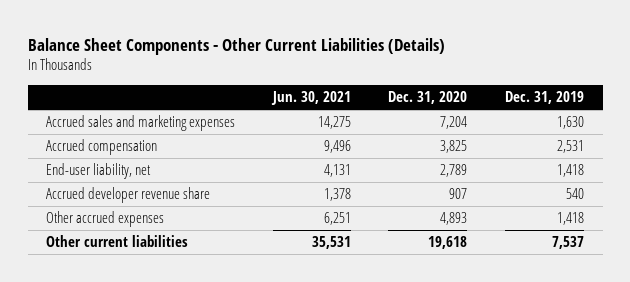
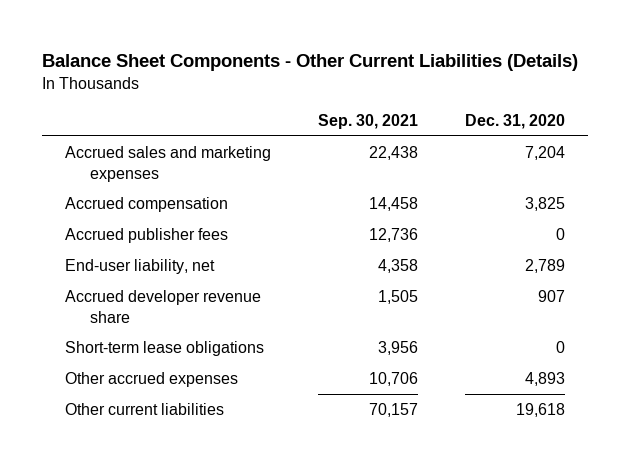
[270,91,351,106] Jun. 30, 2021 -> none
[504,91,584,105] Dec. 31, 2019 -> none
none -> [318,114,419,130] Sep. 30, 2021
none -> [65,227,229,243] Accrued publisher fees
none -> [65,340,265,356] Short-term lease obligations

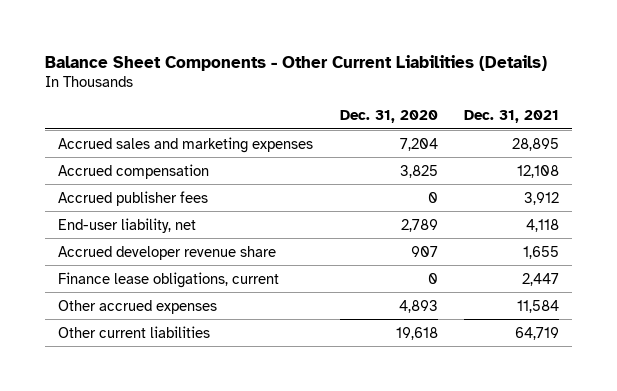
[318,114,419,130] Sep. 30, 2021 -> none
none -> [463,109,559,123] Dec. 31, 2021
[65,340,265,356] Short-term lease obligations -> [58,271,280,288] Finance lease obligations, current

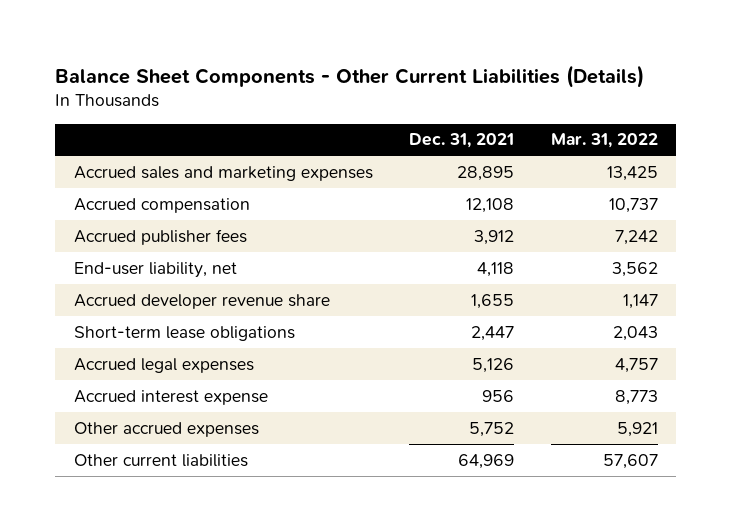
[339,109,438,123] Dec. 31, 2020 -> none
none -> [551,133,659,149] Mar. 31, 2022
[58,271,280,288] Finance lease obligations, current -> [73,325,295,341] Short-term lease obligations
none -> [73,357,254,373] Accrued legal expenses
none -> [73,389,268,405] Accrued interest expense
[516,299,559,313] 11,584 -> [469,421,515,437] 5,752
[514,326,559,340] 64,719 -> [458,453,515,469] 64,969

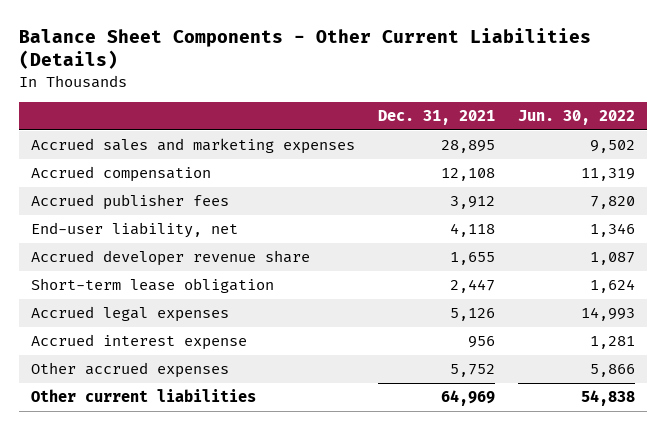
[551,133,659,149] Mar. 31, 2022 -> none
none -> [518,110,636,126] Jun. 30, 2022
[73,325,295,341] Short-term lease obligations -> [30,278,274,294] Short-term lease obligation

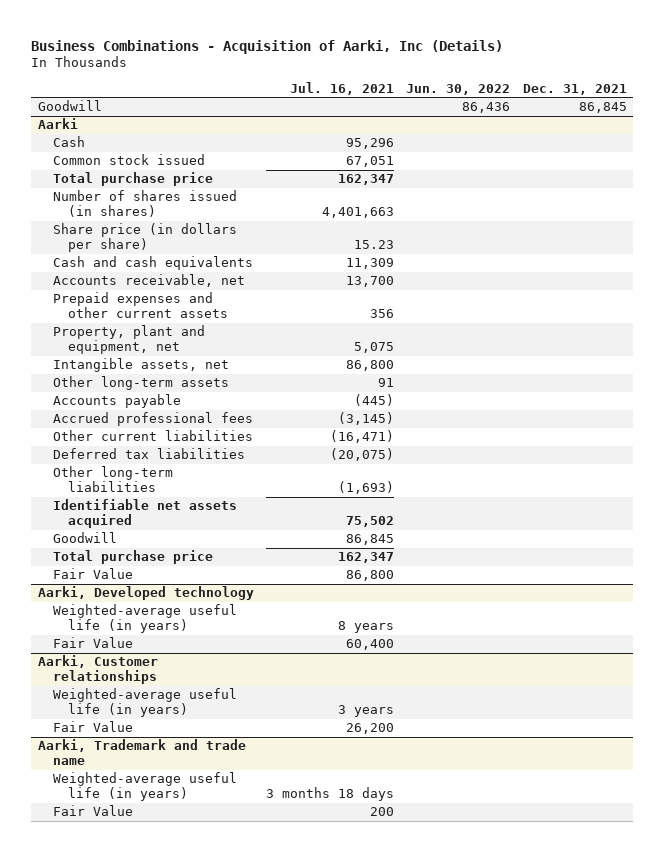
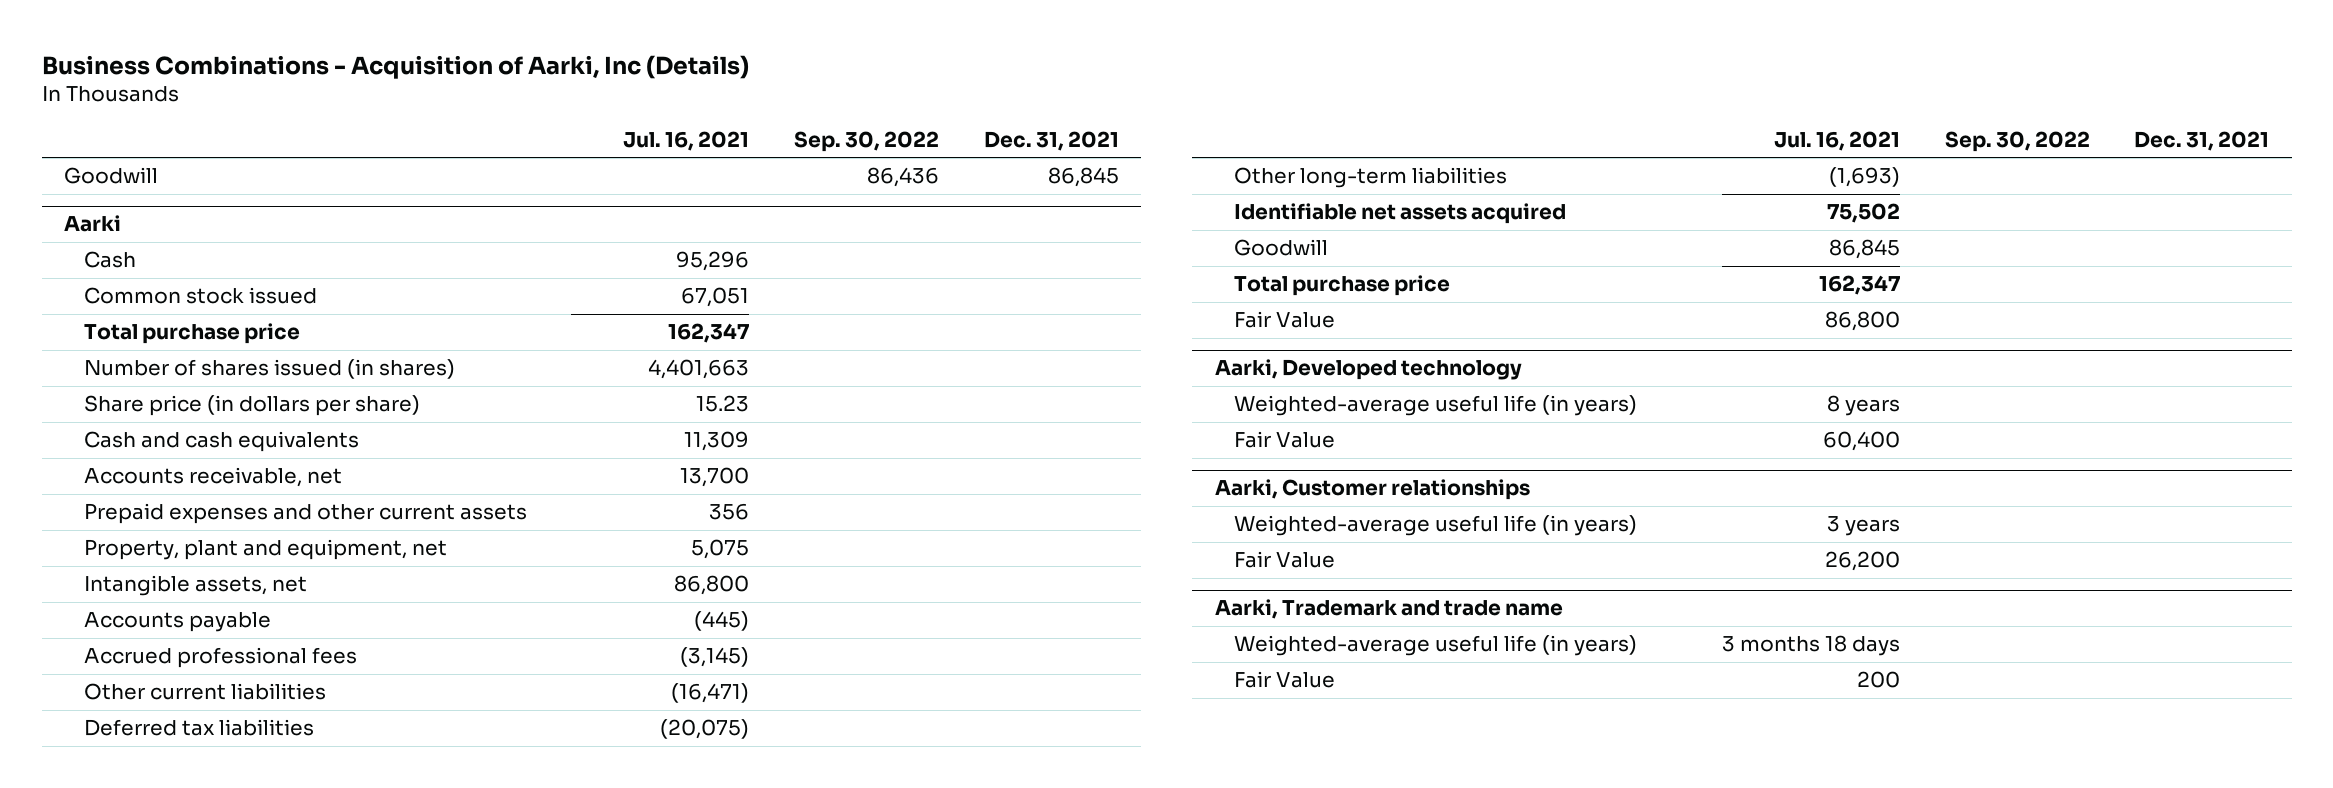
[406,83,511,95] Jun. 30, 2022 -> none
none -> [794,130,940,152] Sep. 30, 2022
[52,376,229,391] Other long-term assets -> none

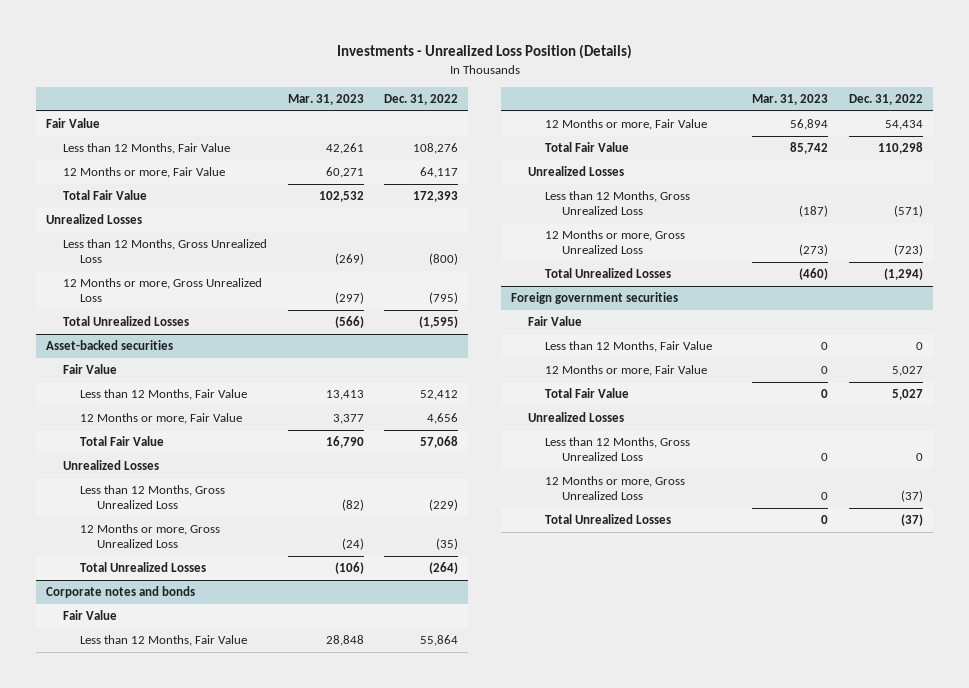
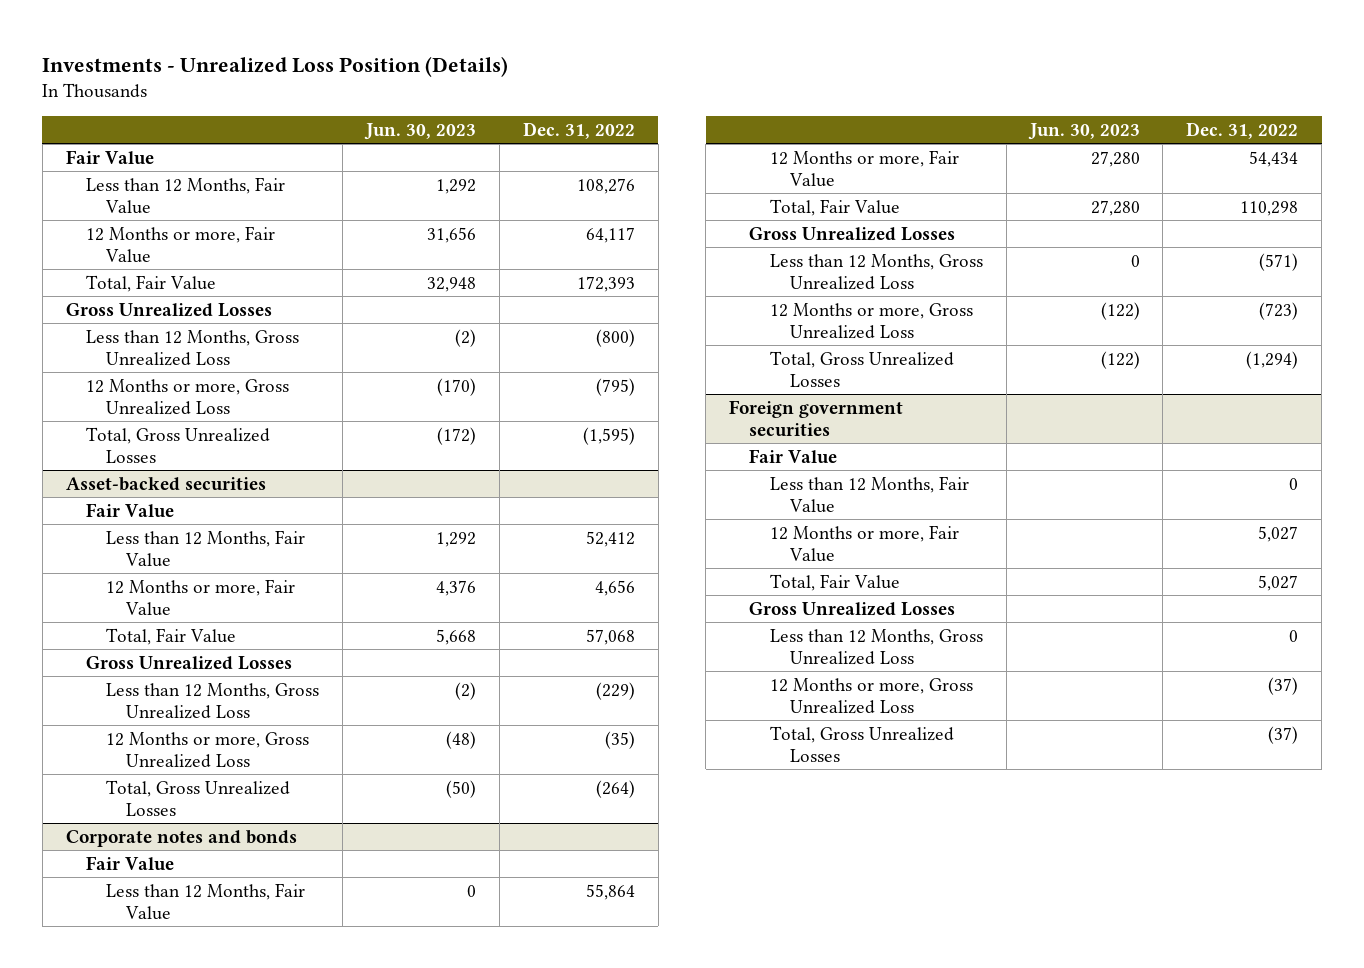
[287,93,364,105] Mar. 31, 2023 -> none
none -> [364,122,477,140] Jun. 30, 2023
[63,190,148,201] Total Fair Value -> [85,274,216,292] Total, Fair Value
[46,214,143,225] Unrealized Losses -> [65,302,272,317] Gross Unrealized Losses
[63,316,190,327] Total Unrealized Losses -> [85,426,270,463] Total, Gross Unrealized Losses
[80,436,165,447] Total Fair Value -> [106,627,237,645] Total, Fair Value
[63,460,160,471] Unrealized Losses -> [85,655,292,670] Gross Unrealized Losses
[80,562,207,573] Total Unrealized Losses -> [106,779,291,816] Total, Gross Unrealized Losses
[545,142,630,153] Total Fair Value -> [769,198,900,216] Total, Fair Value
[527,166,624,177] Unrealized Losses -> [749,226,956,241] Gross Unrealized Losses
[545,268,672,279] Total Unrealized Losses -> [769,350,954,387] Total, Gross Unrealized Losses
[545,388,630,399] Total Fair Value -> [769,573,900,591] Total, Fair Value
[527,412,624,423] Unrealized Losses -> [749,601,956,616] Gross Unrealized Losses
[545,514,672,525] Total Unrealized Losses -> [769,725,954,762] Total, Gross Unrealized Losses

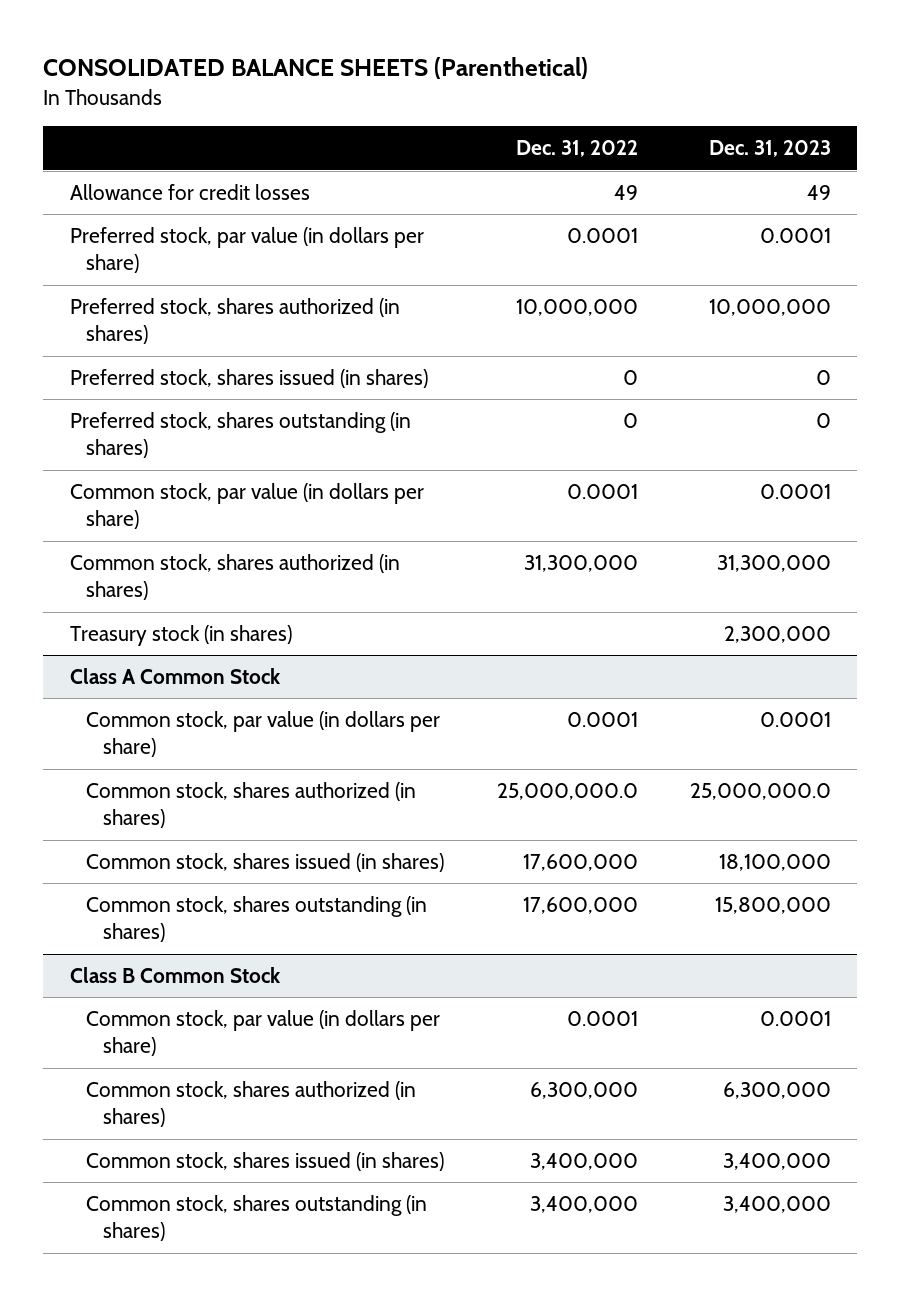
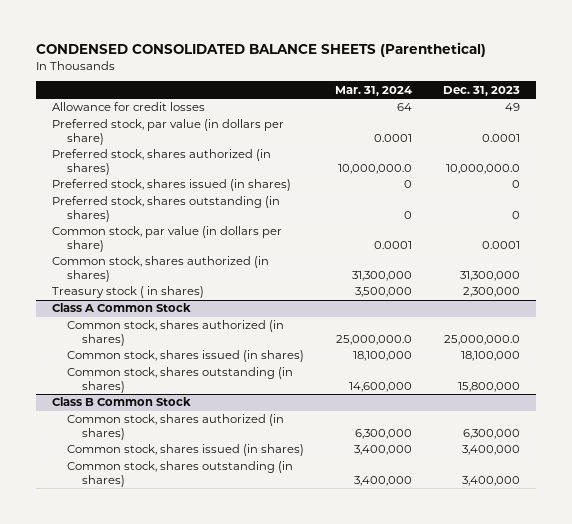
[43,57,589,80] CONSOLIDATED BALANCE SHEETS (Parenthetical) -> [36,42,487,58] CONDENSED CONSOLIDATED BALANCE SHEETS (Parenthetical)
[515,140,638,158] Dec. 31, 2022 -> none
none -> [335,85,413,96] Mar. 31, 2024
[709,299,832,317] 10,000,000 -> [446,164,521,175] 10,000,000.0
[69,625,292,647] Treasury stock (in shares) -> [51,286,204,299] Treasury stock ( in shares)
[86,711,441,758] Common stock, par value (in dollars per share) -> none
[86,1010,441,1057] Common stock, par value (in dollars per share) -> none

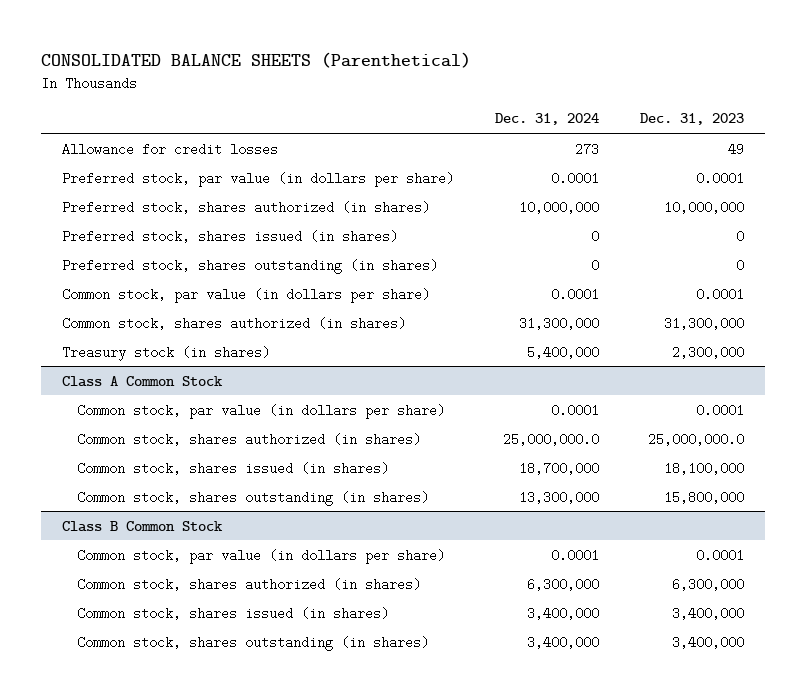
[36,42,487,58] CONDENSED CONSOLIDATED BALANCE SHEETS (Parenthetical) -> [40,51,471,68] CONSOLIDATED BALANCE SHEETS (Parenthetical)
[335,85,413,96] Mar. 31, 2024 -> none
none -> [494,113,599,126] Dec. 31, 2024
[446,164,521,175] 10,000,000.0 -> [663,200,744,214] 10,000,000
[51,286,204,299] Treasury stock ( in shares) -> [61,345,270,361] Treasury stock (in shares)
none -> [76,403,445,419] Common stock, par value (in dollars per share)
none -> [76,548,445,564] Common stock, par value (in dollars per share)

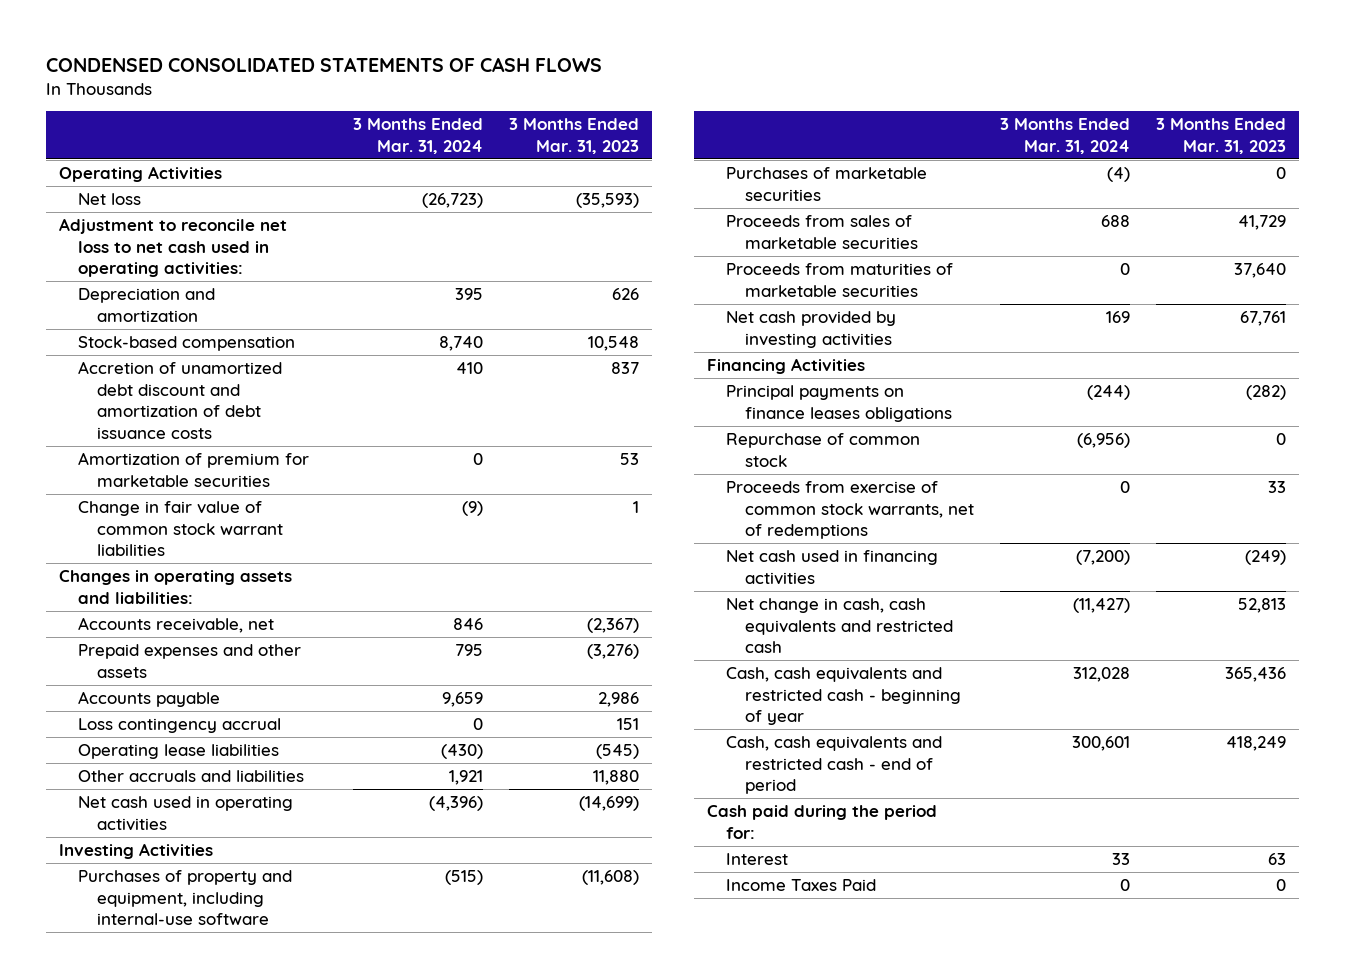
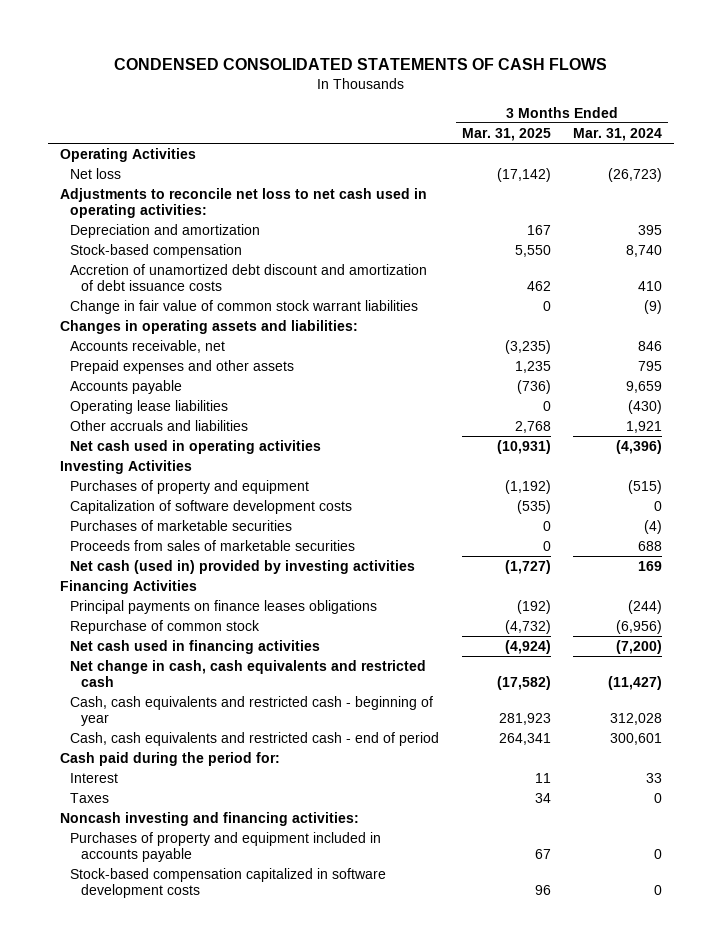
[508,118,639,154] 3 Months Ended Mar. 31, 2023 -> none
none -> [461,127,551,141] Mar. 31, 2025
[58,217,287,278] Adjustment to reconcile net loss to net cash used in operating activities: -> [59,187,427,219] Adjustments to reconcile net loss to net cash used in operating activities:
[78,451,310,487] Amortization of premium for marketable securities -> none
[78,717,282,733] Loss contingency accrual -> none
[78,869,293,926] Purchases of property and equipment, including internal-use software -> [70,479,310,494] Purchases of property and equipment
none -> [70,499,353,514] Capitalization of software development costs
[725,262,953,297] Proceeds from maturities of marketable securities -> none
[725,310,896,348] Net cash provided by investing activities -> [70,559,416,574] Net cash (used in) provided by investing activities
[725,480,975,540] Proceeds from exercise of common stock warrants, net of redemptions -> none
[725,878,876,891] Income Taxes Paid -> [70,792,110,803] Taxes
none -> [59,811,359,826] Noncash investing and financing activities:
none -> [70,831,382,863] Purchases of property and equipment included in accounts payable
none -> [70,867,387,899] Stock-based compensation capitalized in software development costs

